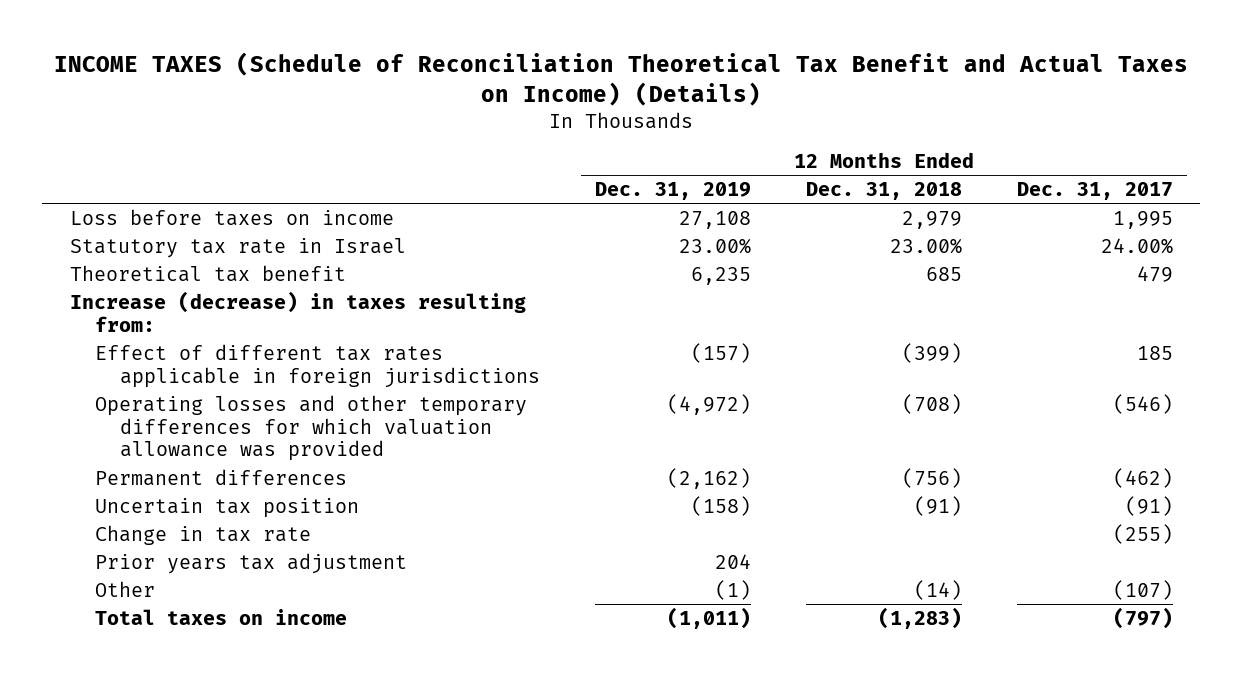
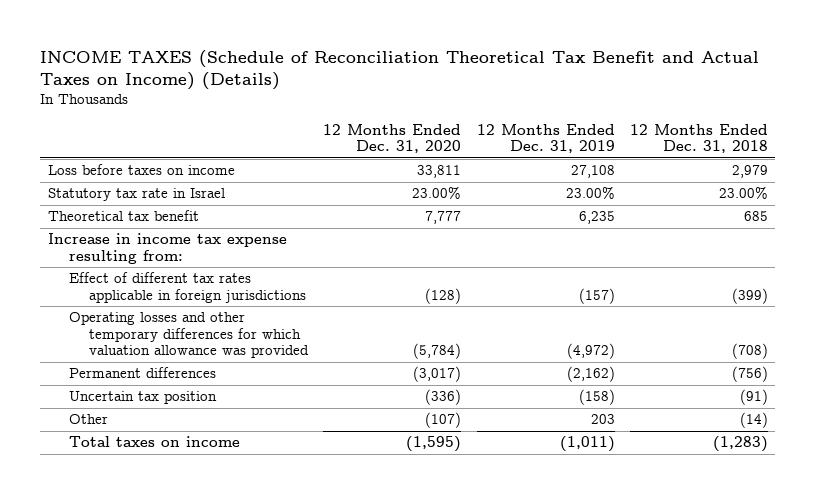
[1016,181,1173,200] Dec. 31, 2017 -> none
none -> [323,123,462,154] 12 Months Ended Dec. 31, 2020
[69,290,526,332] Increase (decrease) in taxes resulting from: -> [47,233,287,264] Increase in income tax expense resulting from:
[94,524,311,545] Change in tax rate -> none
[94,552,407,574] Prior years tax adjustment -> none
[715,579,752,600] (1) -> [590,414,615,425] 203

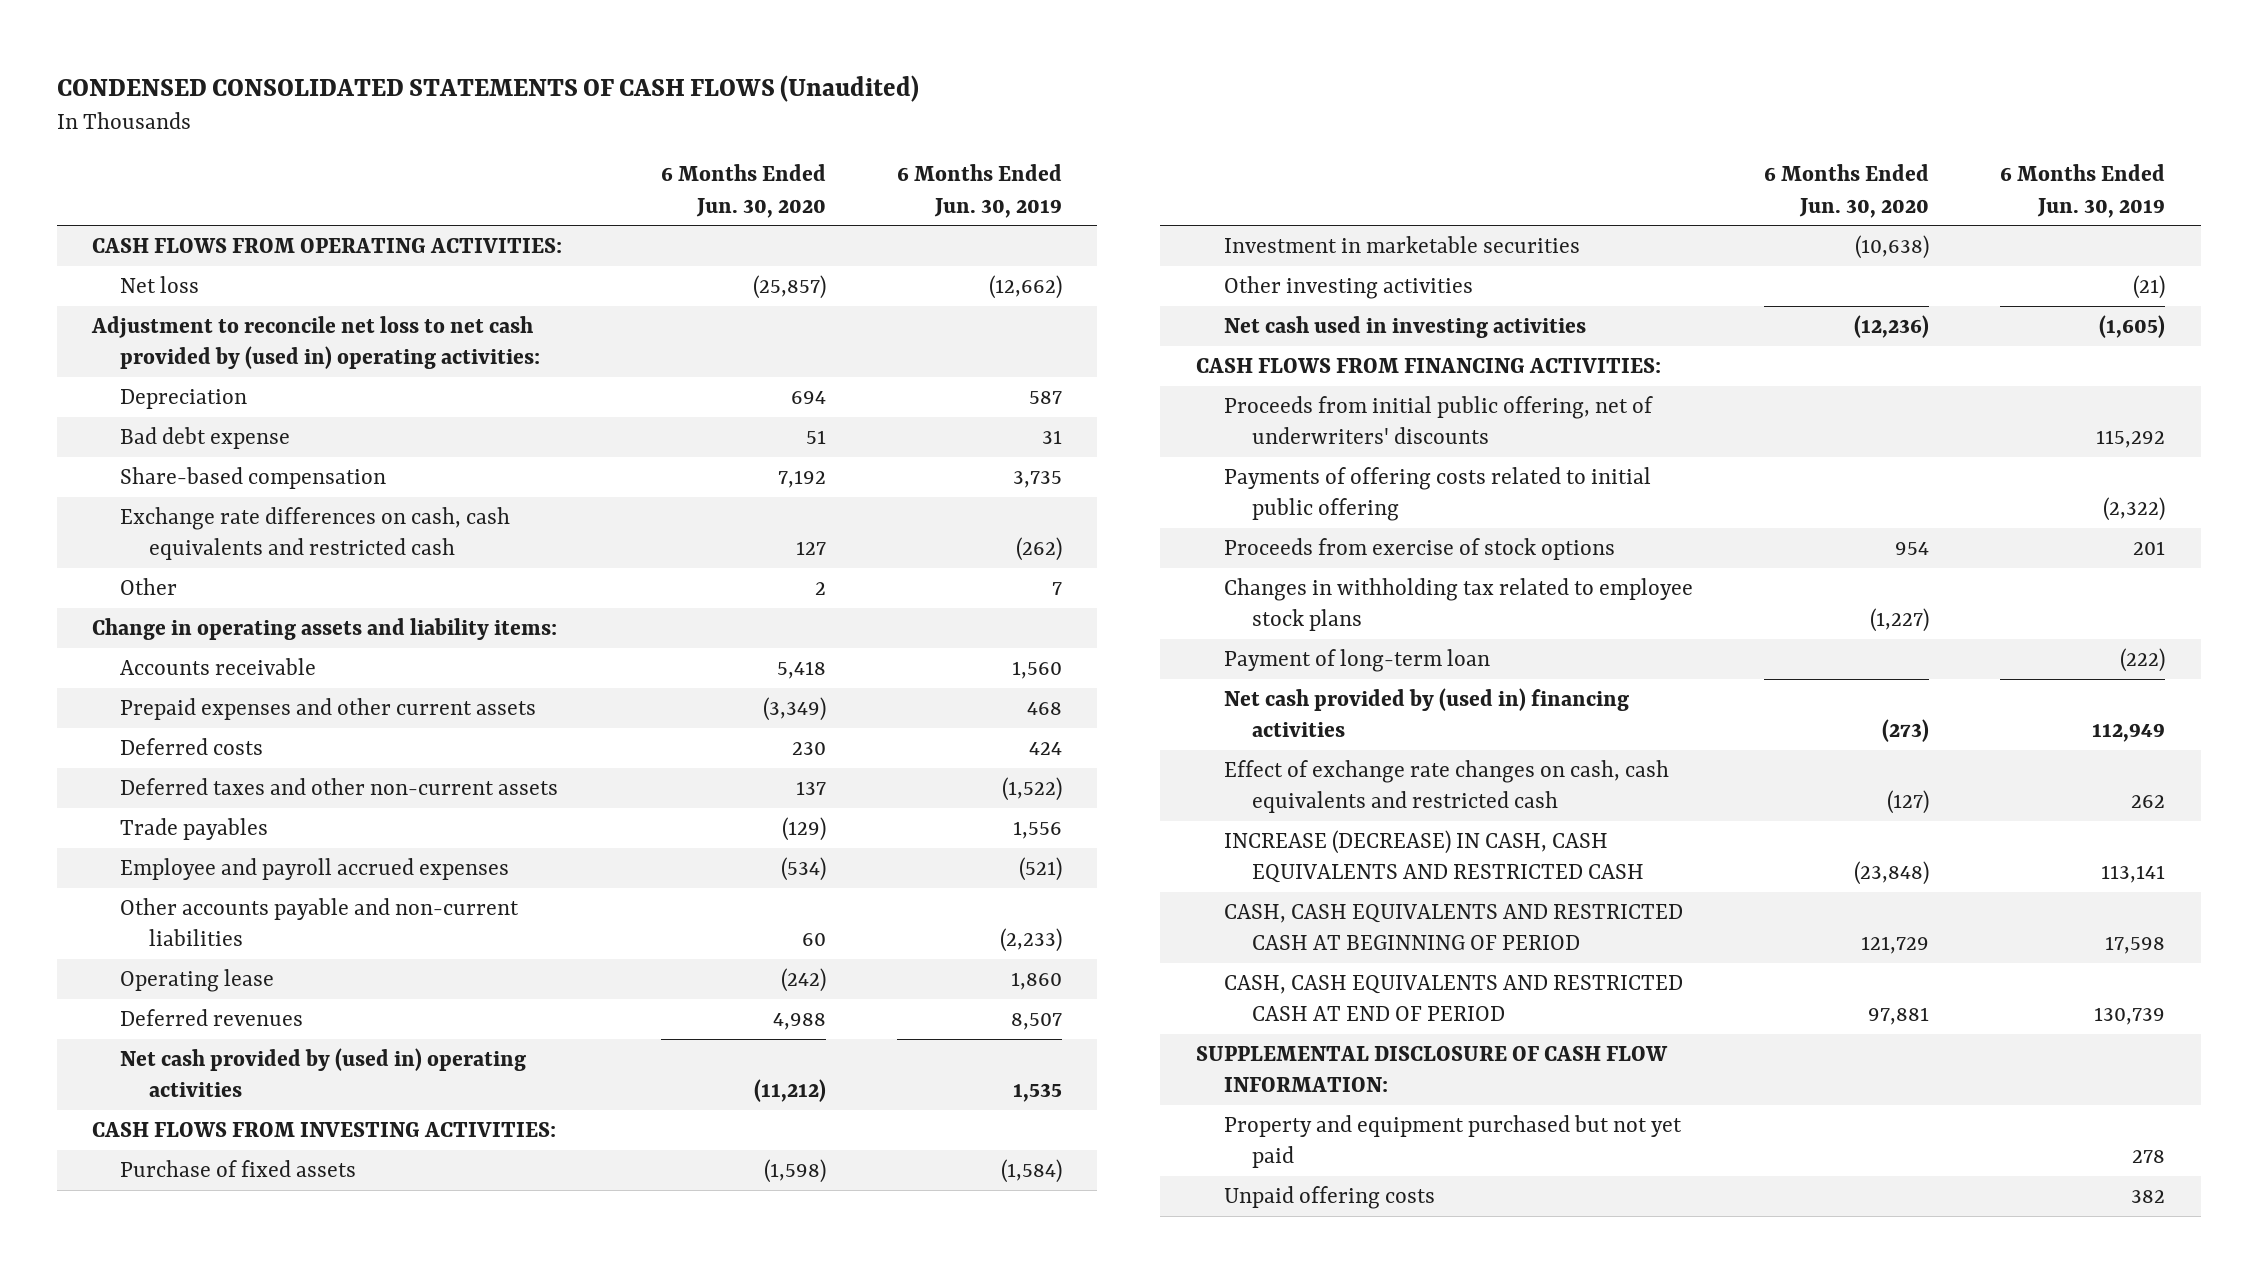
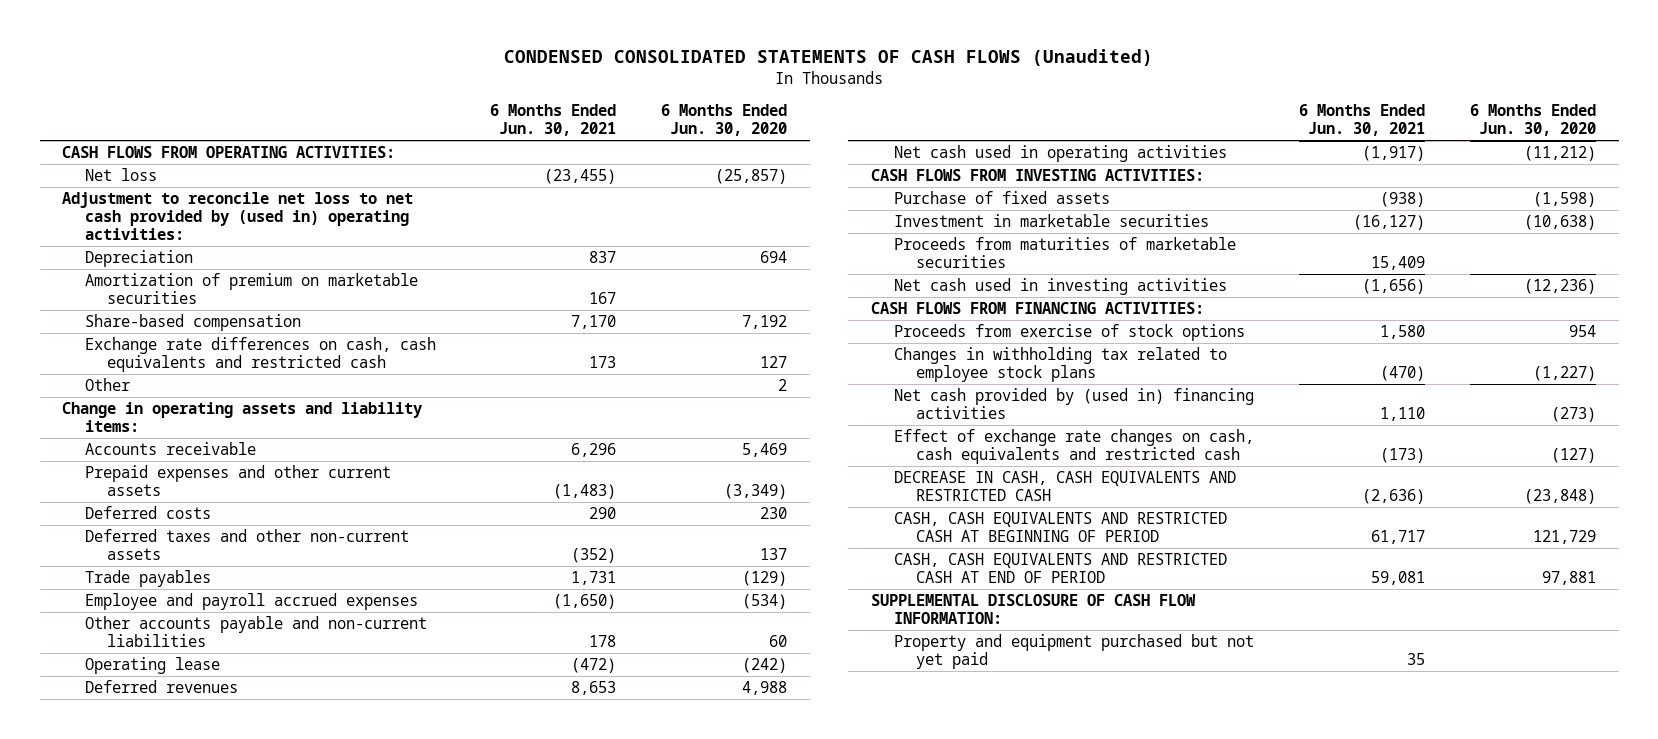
[896,164,1062,218] 6 Months Ended Jun. 30, 2019 -> none
none -> [490,104,617,137] 6 Months Ended Jun. 30, 2021
[120,427,291,450] Bad debt expense -> none
none -> [84,273,418,305] Amortization of premium on marketable securities
[776,661,826,680] 5,418 -> [742,443,788,458] 5,469
[120,1048,527,1098] Net cash provided by (used in) operating activities -> [893,145,1227,163] Net cash used in operating activities
[1223,276,1473,300] Other investing activities -> none
none -> [893,237,1236,269] Proceeds from maturities of marketable securities
[1223,396,1653,445] Proceeds from initial public offering, net of underwriters' discounts -> none
[1223,467,1651,522] Payments of offering costs related to initial public offering -> none
[1223,649,1490,673] Payment of long-term loan -> none
[1223,830,1645,884] INCREASE (DECREASE) IN CASH, CASH EQUIVALENTS AND RESTRICTED CASH -> [893,471,1236,502] DECREASE IN CASH, CASH EQUIVALENTS AND RESTRICTED CASH
[1223,1186,1435,1210] Unpaid offering costs -> none

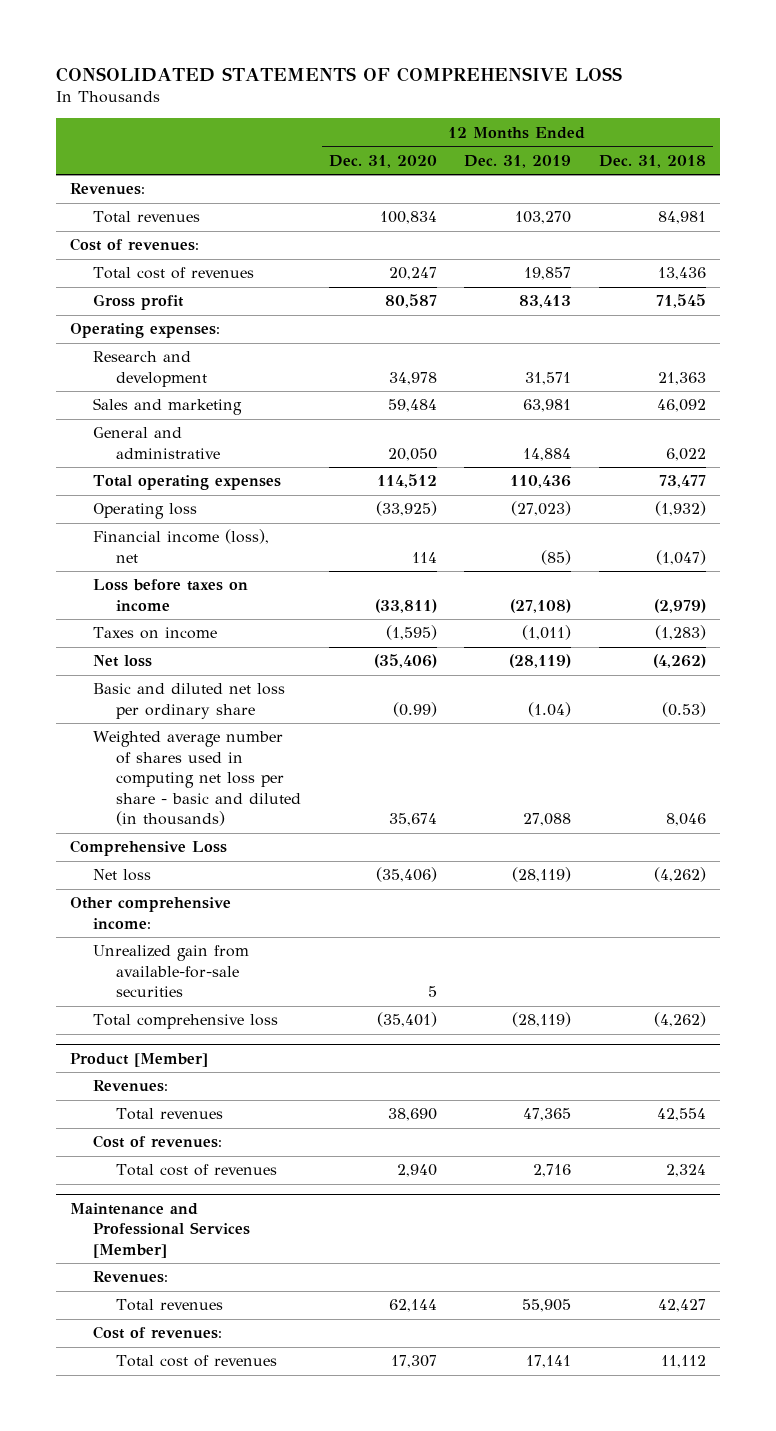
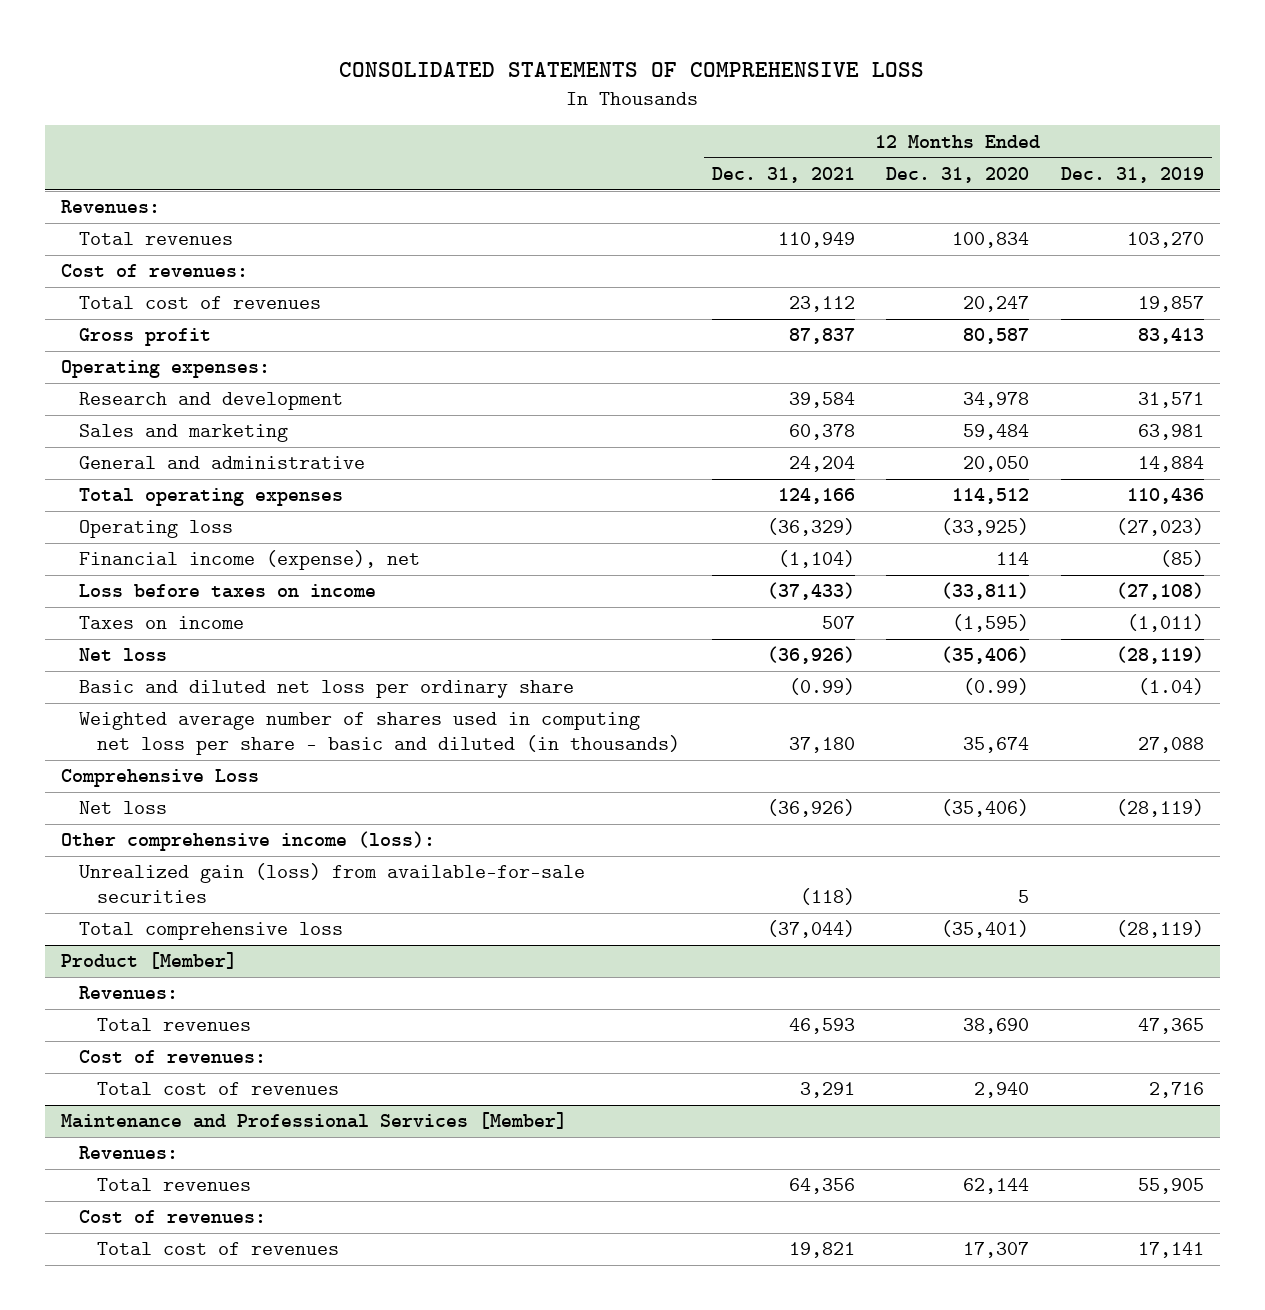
[599,154,707,168] Dec. 31, 2018 -> none
none -> [711,166,855,183] Dec. 31, 2021
[92,529,269,563] Financial income (loss), net -> [79,550,421,571] Financial income (expense), net
[69,897,231,929] Other comprehensive income: -> [60,831,435,852] Other comprehensive income (loss):
[92,945,249,998] Unrealized gain from available-for-sale securities -> [79,863,586,903] Unrealized gain (loss) from available-for-sale securities

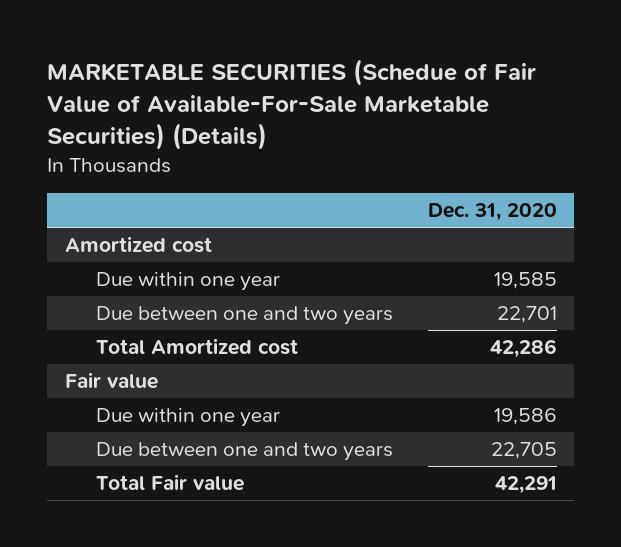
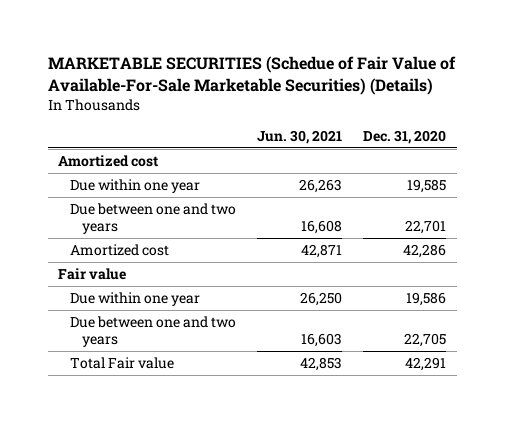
none -> [257,129,343,144] Jun. 30, 2021
[95,338,298,356] Total Amortized cost -> [70,244,170,257] Amortized cost

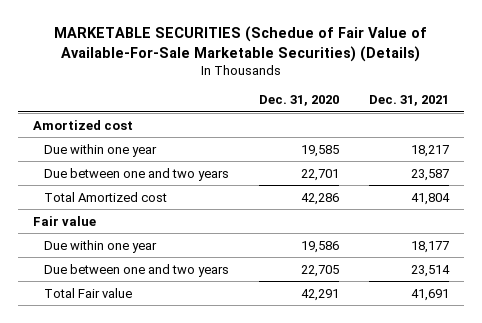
[257,129,343,144] Jun. 30, 2021 -> none
none -> [368,95,449,107] Dec. 31, 2021
[70,244,170,257] Amortized cost -> [43,191,167,202] Total Amortized cost

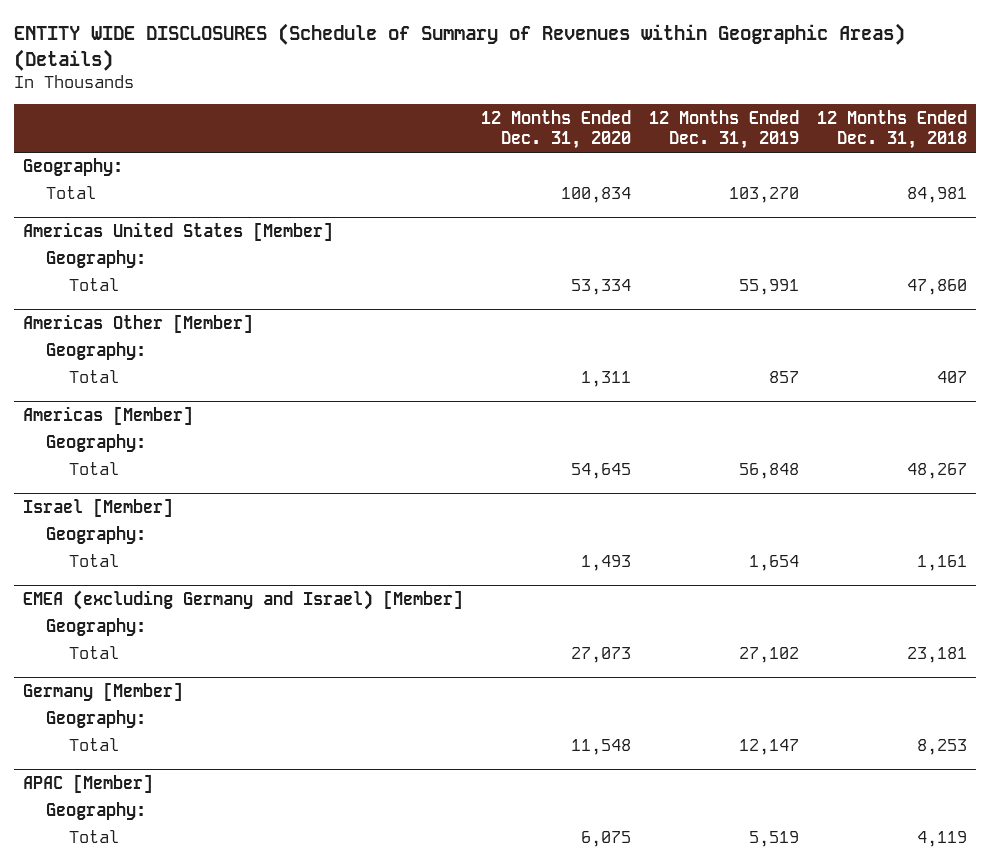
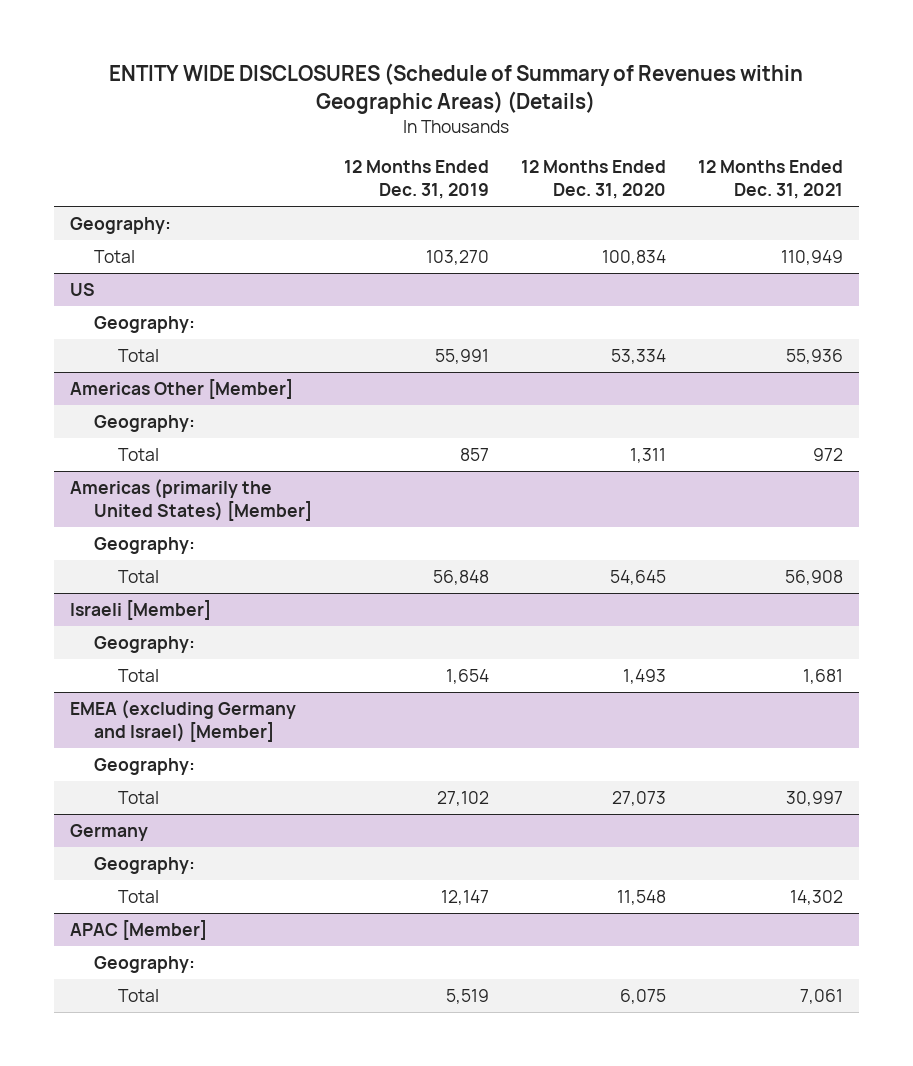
[817,109,968,150] 12 Months Ended Dec. 31, 2018 -> none
none -> [697,160,843,200] 12 Months Ended Dec. 31, 2021
[23,221,334,241] Americas United States [Member] -> [69,282,95,296] US
[23,405,194,425] Americas [Member] -> [69,478,312,521] Americas (primarily the United States) [Member]
[23,497,174,517] Israel [Member] -> [69,599,211,620] Israeli [Member]
[23,681,184,701] Germany [Member] -> [69,823,148,841] Germany

